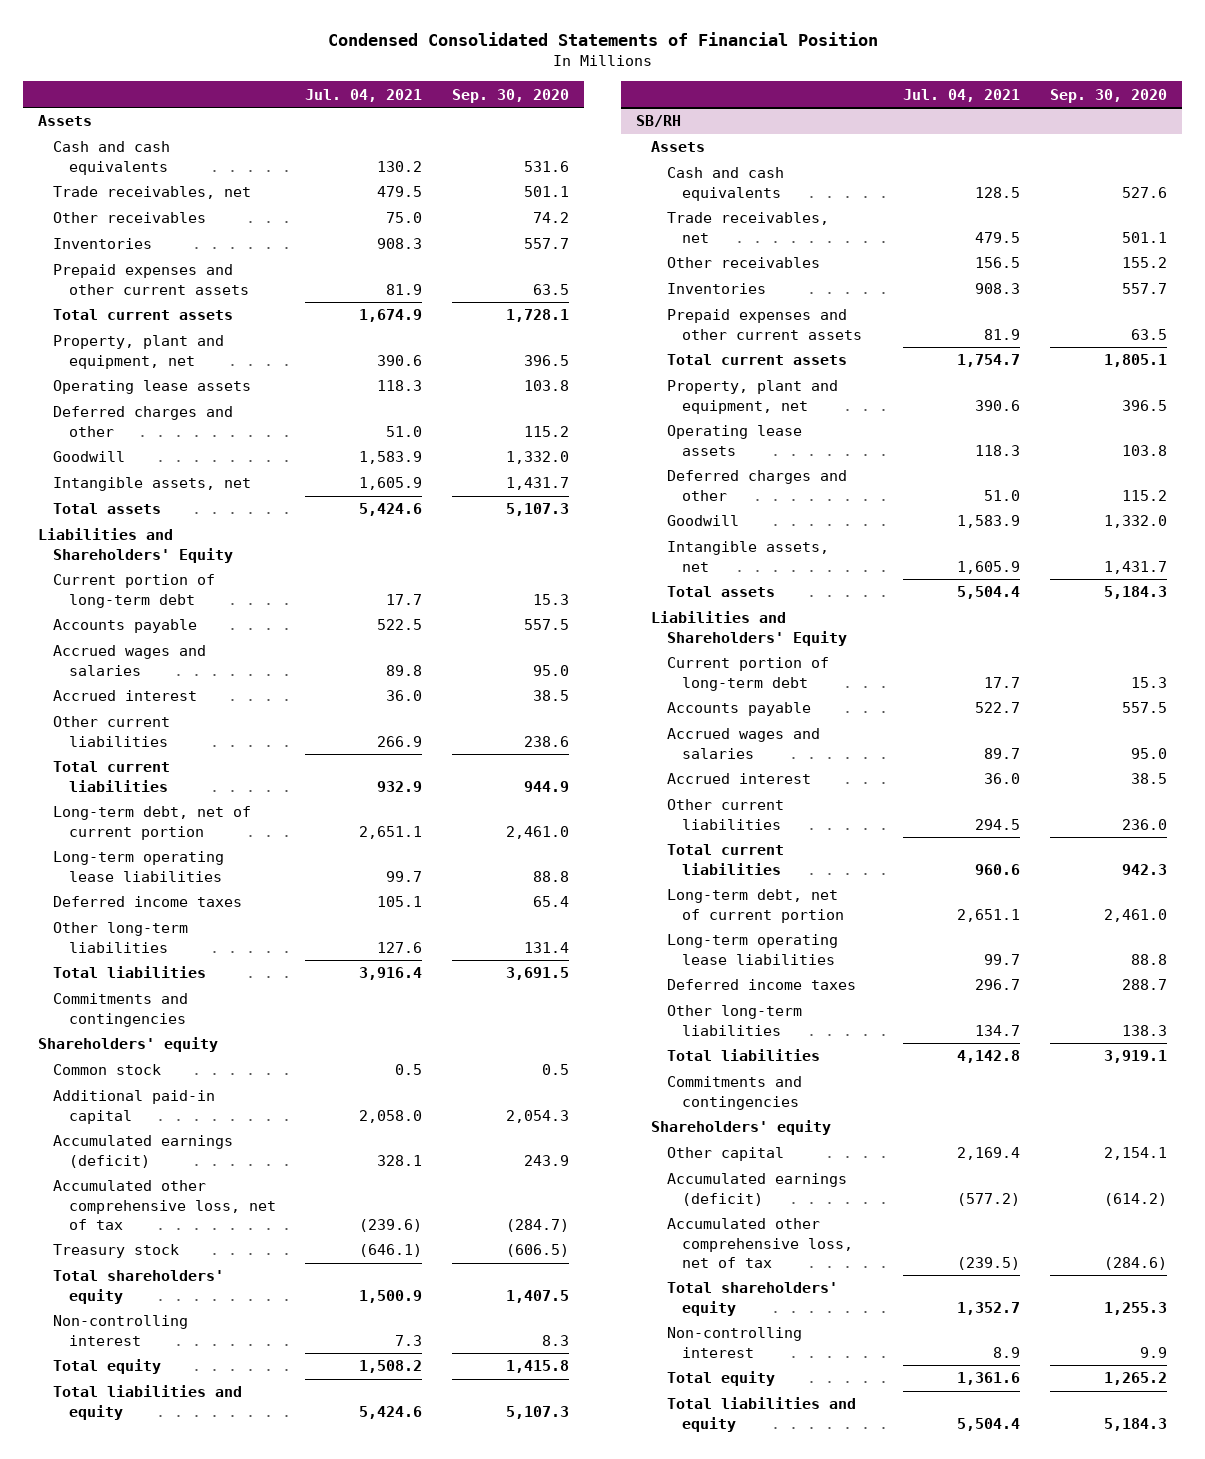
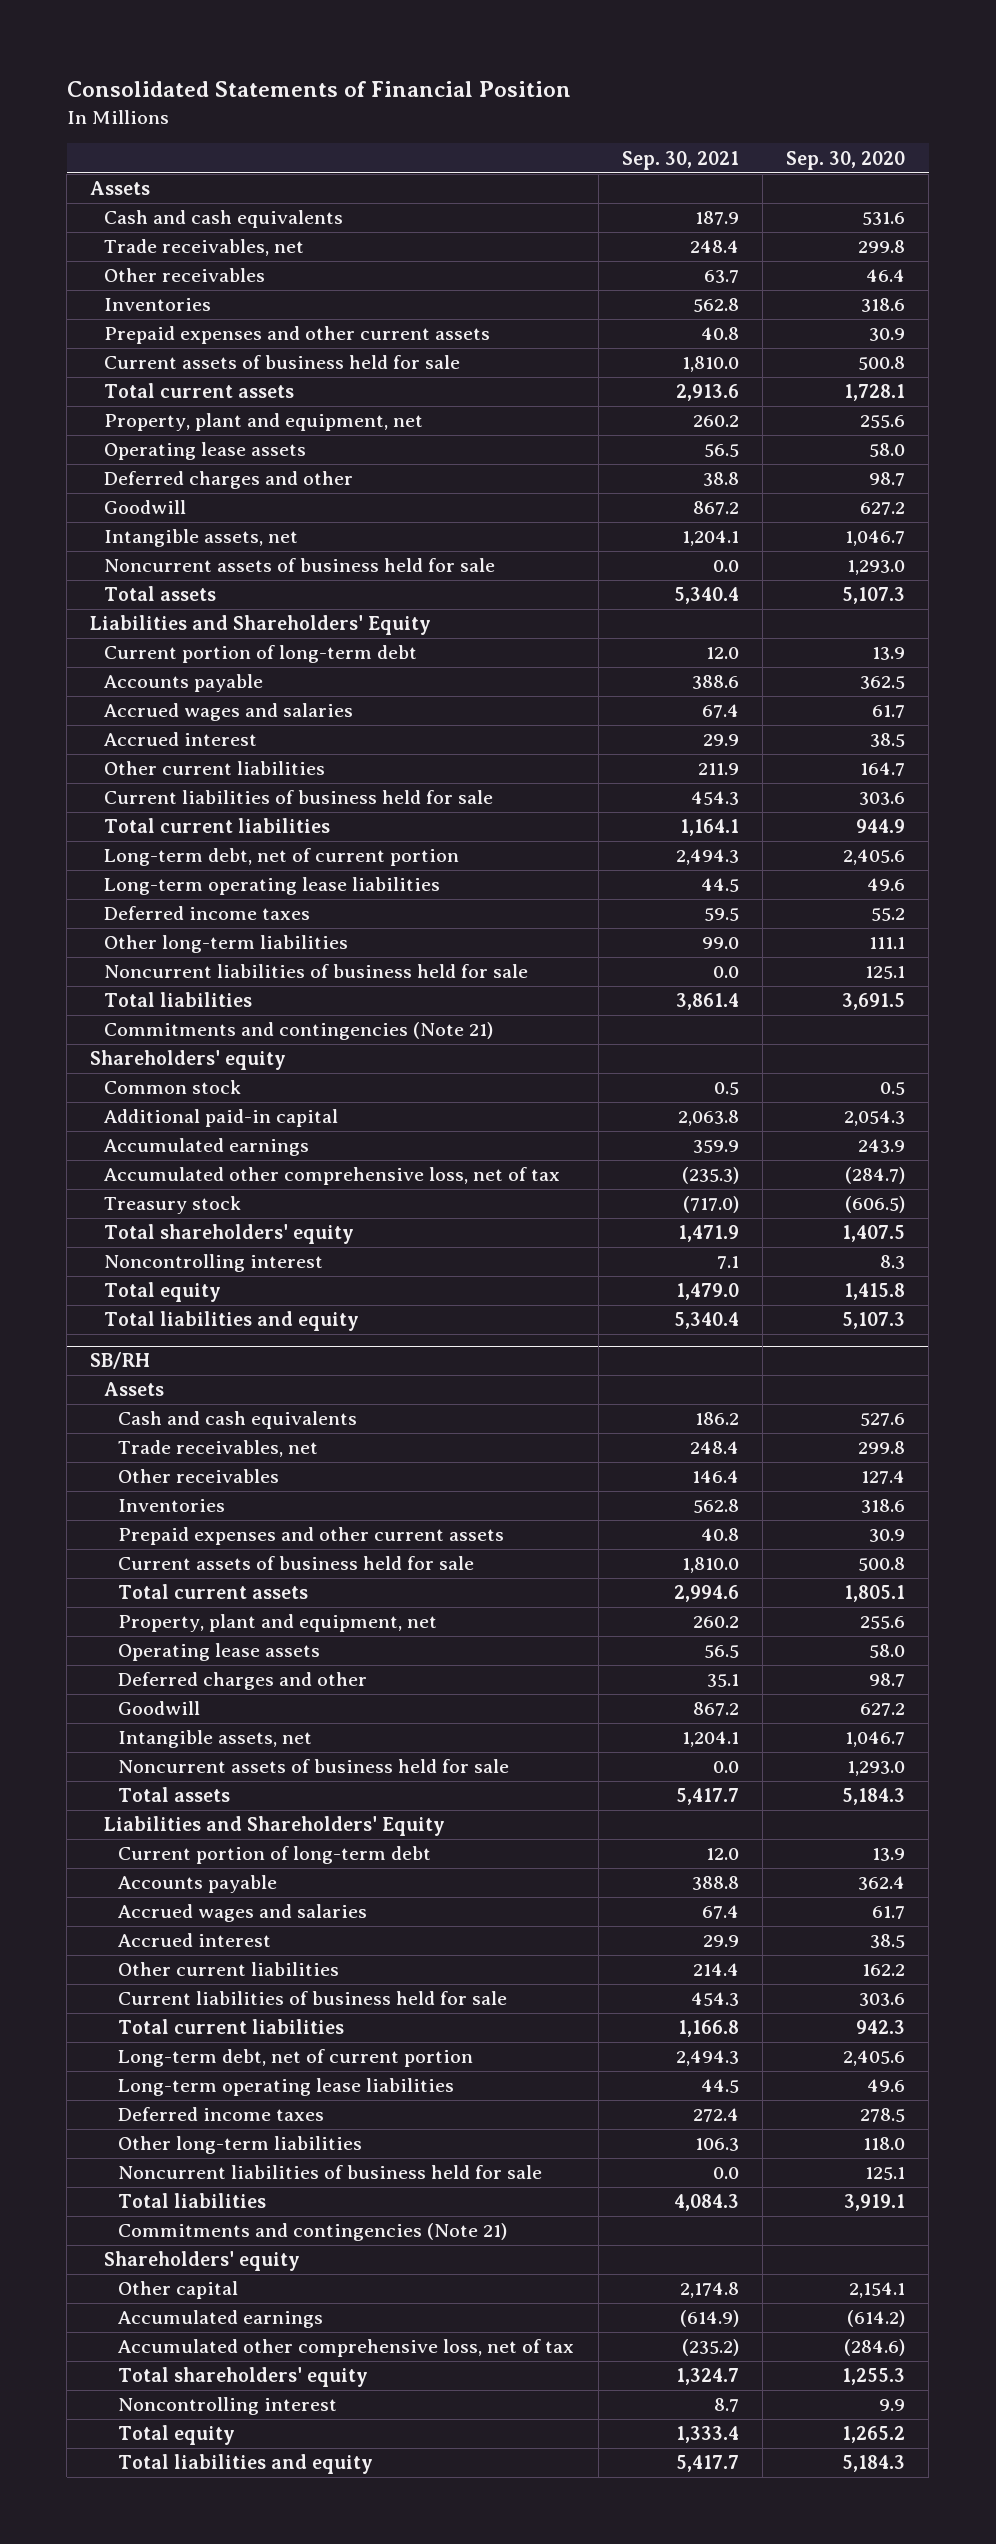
[327,32,878,47] Condensed Consolidated Statements of Financial Position -> [66,81,571,98] Consolidated Statements of Financial Position
[305,88,423,102] Jul. 04, 2021 -> none
none -> [621,150,739,170] Sep. 30, 2021
[524,186,570,198] 501.1 -> [858,240,906,254] 299.8
[533,212,570,224] 74.2 -> [866,269,906,283] 46.4
[524,238,570,250] 557.7 -> [861,298,906,313] 318.6
[533,283,570,295] 63.5 -> [869,328,906,342] 30.9
none -> [104,355,461,370] Current assets of business held for sale
[524,354,570,366] 396.5 -> [860,415,906,429] 255.6
[524,380,570,392] 103.8 -> [869,443,906,458] 58.0
[524,425,570,437] 115.2 -> [869,472,906,487] 98.7
[506,451,570,465] 1,332.0 -> [860,502,906,516] 627.2
[506,477,570,491] 1,431.7 -> [845,530,906,547] 1,046.7
none -> [104,558,496,573] Noncurrent assets of business held for sale
[533,593,570,605] 15.3 -> [872,647,906,661] 13.9
[524,619,570,631] 557.5 -> [860,676,906,690] 362.5
[533,664,570,676] 95.0 -> [872,705,906,719] 61.7
[524,735,570,747] 238.6 -> [860,762,906,777] 164.7
none -> [104,790,494,805] Current liabilities of business held for sale
[506,825,570,839] 2,461.0 -> [843,849,906,866] 2,405.6
[533,870,570,882] 88.8 -> [867,878,906,892] 49.6
[533,896,570,908] 65.4 -> [871,908,906,922] 55.2
[524,941,570,953] 131.4 -> [869,937,906,950] 111.1
none -> [104,964,529,979] Noncurrent liabilities of business held for sale
[53,993,189,1027] Commitments and contingencies -> [104,1022,494,1041] Commitments and contingencies (Note 21)
[53,1135,234,1168] Accumulated earnings (deficit) -> [104,1138,310,1157] Accumulated earnings
[53,1315,189,1346] Non-controlling interest -> [104,1254,324,1273] Noncontrolling interest
[1122,231,1168,243] 501.1 -> [858,1441,906,1455] 299.8
[1122,257,1168,269] 155.2 -> [861,1470,906,1485] 127.4
[1122,283,1168,295] 557.7 -> [861,1499,906,1514] 318.6
[1131,328,1168,340] 63.5 -> [869,1529,906,1543] 30.9
none -> [118,1556,475,1571] Current assets of business held for sale
[1122,399,1168,411] 396.5 -> [860,1616,906,1630] 255.6
[1122,444,1168,456] 103.8 -> [869,1644,906,1659] 58.0
[1122,489,1168,501] 115.2 -> [869,1673,906,1688] 98.7
[1104,515,1168,529] 1,332.0 -> [860,1703,906,1717] 627.2
[1104,560,1168,574] 1,431.7 -> [845,1731,906,1748] 1,046.7
none -> [118,1759,510,1774] Noncurrent assets of business held for sale
[1131,676,1168,688] 15.3 -> [872,1848,906,1862] 13.9
[1122,702,1168,714] 557.5 -> [858,1876,906,1891] 362.4
[1131,747,1168,759] 95.0 -> [872,1906,906,1920] 61.7
[1122,818,1168,830] 236.0 -> [862,1964,906,1977] 162.2
none -> [118,1991,508,2006] Current liabilities of business held for sale
[1104,908,1168,922] 2,461.0 -> [843,2050,906,2067] 2,405.6
[1131,953,1168,965] 88.8 -> [867,2079,906,2093] 49.6
[1122,979,1168,991] 288.7 -> [860,2108,906,2123] 278.5
[1122,1024,1168,1036] 138.3 -> [863,2137,906,2151] 118.0
none -> [118,2165,543,2180] Noncurrent liabilities of business held for sale
[666,1076,802,1110] Commitments and contingencies -> [118,2223,508,2242] Commitments and contingencies (Note 21)
[666,1173,847,1206] Accumulated earnings (deficit) -> [118,2310,324,2329] Accumulated earnings
[666,1327,802,1358] Non-controlling interest -> [118,2397,338,2416] Noncontrolling interest

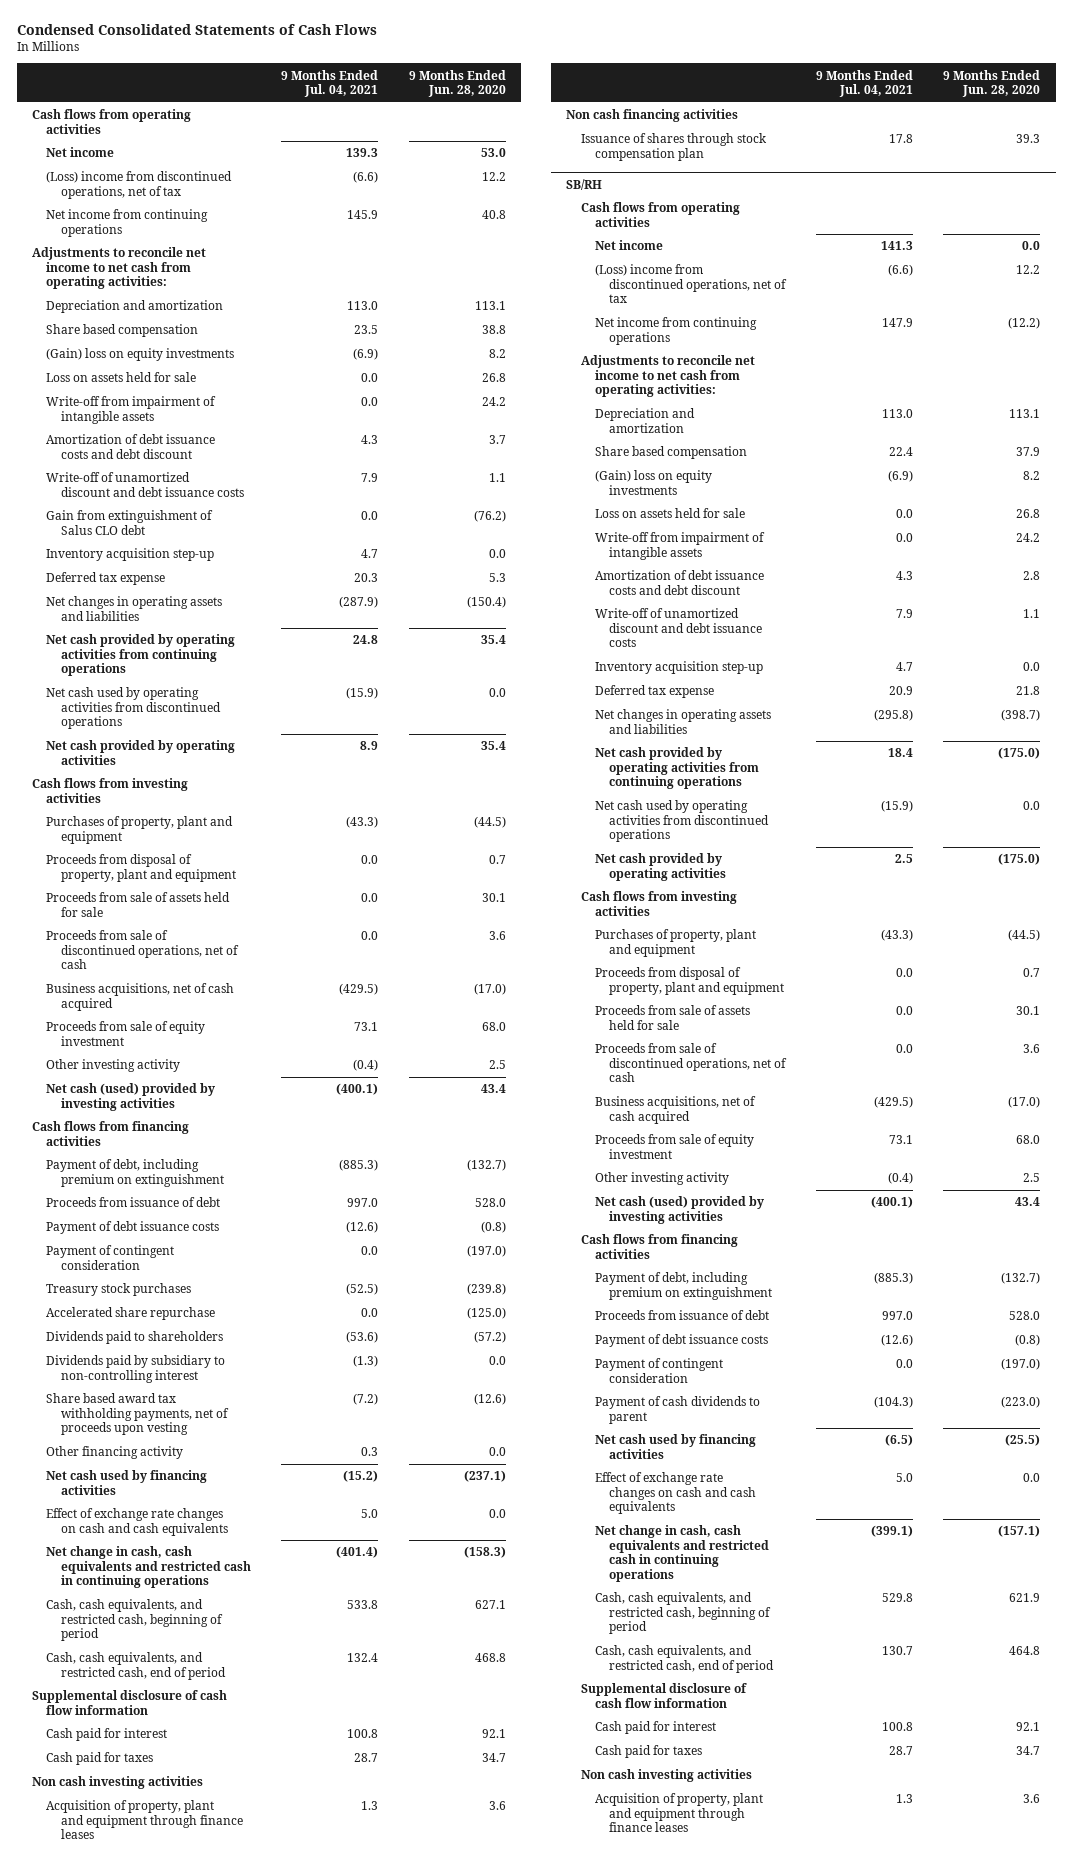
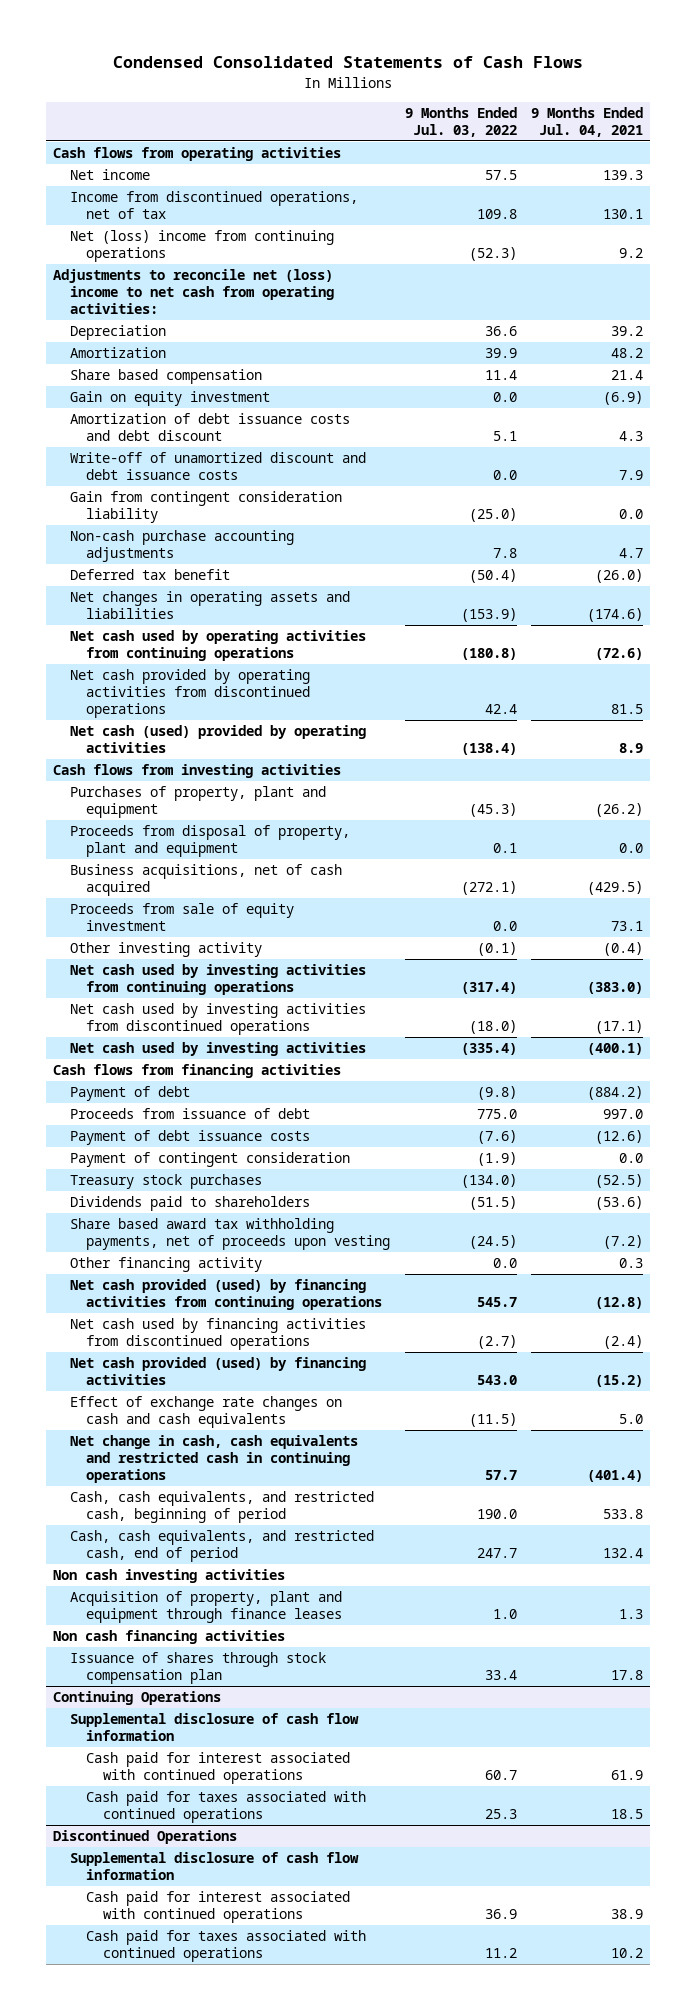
[408,69,506,98] 9 Months Ended Jun. 28, 2020 -> none
none -> [404,107,517,137] 9 Months Ended Jul. 03, 2022
[46,300,224,314] Depreciation and amortization -> none
[46,372,197,383] Loss on assets held for sale -> none
[46,396,217,424] Write-off from impairment of intangible assets -> none
[46,171,233,199] (Loss) income from discontinued operations, net of tax -> [69,191,358,220] Income from discontinued operations, net of tax
[353,171,379,184] (6.6) -> [603,209,644,220] 130.1
[46,209,209,237] Net income from continuing operations -> [69,230,334,263] Net (loss) income from continuing operations
[347,210,379,220] 145.9 -> [619,248,644,259] 9.2
[31,247,206,290] Adjustments to reconcile net income to net cash from operating activities: -> [53,269,334,314] Adjustments to reconcile net (loss) income to net cash from operating activities:
none -> [69,325,166,341] Depreciation
none -> [69,347,166,359] Amortization
[354,325,379,335] 23.5 -> [611,370,644,381] 21.4
[46,348,235,362] (Gain) loss on equity investments -> [69,391,270,407] Gain on equity investment
[46,510,214,535] Gain from extinguishment of Salus CLO debt -> none
[46,548,215,562] Inventory acquisition step-up -> none
none -> [69,491,342,524] Gain from contingent consideration liability
none -> [69,530,294,563] Non-cash purchase accounting adjustments
[46,572,166,586] Deferred tax expense -> [69,569,230,581] Deferred tax benefit
[354,573,379,583] 20.3 -> [595,569,644,584] (26.0)
[339,596,379,609] (287.9) -> [587,608,644,623] (174.6)
[46,634,236,677] Net cash provided by operating activities from continuing operations -> [69,630,366,662] Net cash used by operating activities from continuing operations
[353,635,379,645] 24.8 -> [595,648,644,661] (72.6)
[46,687,221,730] Net cash used by operating activities from discontinued operations -> [69,669,311,718] Net cash provided by operating activities from discontinued operations
[346,687,379,700] (15.9) -> [611,703,644,714] 81.5
[46,740,236,765] Net cash provided by operating activities -> [69,725,366,754] Net cash (used) provided by operating activities
[346,816,379,829] (43.3) -> [595,803,644,818] (26.2)
[46,892,231,917] Proceeds from sale of assets held for sale -> none
[46,930,239,970] Proceeds from sale of discontinued operations, net of cash -> none
none -> [69,964,366,996] Net cash used by investing activities from continuing operations
none -> [69,1003,366,1036] Net cash used by investing activities from discontinued operations
[46,1083,216,1111] Net cash (used) provided by investing activities -> [69,1042,366,1057] Net cash used by investing activities
[46,1159,224,1187] Payment of debt, including premium on extinguishment -> [69,1086,190,1102] Payment of debt
[339,1159,379,1172] (885.3) -> [587,1086,644,1101] (884.2)
[46,1307,216,1321] Accelerated share repurchase -> none
[46,1355,226,1383] Dividends paid by subsidiary to non-controlling interest -> none
none -> [69,1279,383,1311] Net cash provided (used) by financing activities from continuing operations
none -> [69,1318,366,1351] Net cash used by financing activities from discontinued operations
[46,1470,208,1495] Net cash used by financing activities -> [69,1357,366,1386] Net cash provided (used) by financing activities
[31,1690,227,1715] Supplemental disclosure of cash flow information -> none
[46,1728,168,1742] Cash paid for interest -> none
[46,1752,154,1766] Cash paid for taxes -> none
[566,178,603,190] SB/RH -> none
[580,202,740,227] Cash flows from operating activities -> none
[595,240,664,251] Net income -> none
[595,264,788,304] (Loss) income from discontinued operations, net of tax -> none
[595,317,758,345] Net income from continuing operations -> none
[580,355,755,398] Adjustments to reconcile net income to net cash from operating activities: -> none
[595,408,696,433] Depreciation and amortization -> none
[595,446,748,460] Share based compensation -> none
[595,470,713,495] (Gain) loss on equity investments -> none
[595,508,746,519] Loss on assets held for sale -> none
[595,532,766,560] Write-off from impairment of intangible assets -> none
[595,570,765,595] Amortization of debt issuance costs and debt discount -> none
[595,608,763,648] Write-off of unamortized discount and debt issuance costs -> none
[595,661,764,675] Inventory acquisition step-up -> none
[595,685,715,699] Deferred tax expense -> none
[595,709,772,734] Net changes in operating assets and liabilities -> none
[595,747,760,790] Net cash provided by operating activities from continuing operations -> none
[595,800,770,843] Net cash used by operating activities from discontinued operations -> none
[595,853,727,881] Net cash provided by operating activities -> none
[580,891,737,916] Cash flows from investing activities -> none
[595,929,757,957] Purchases of property, plant and equipment -> none
[595,967,785,995] Proceeds from disposal of property, plant and equipment -> none
[595,1005,751,1030] Proceeds from sale of assets held for sale -> none
[595,1043,788,1083] Proceeds from sale of discontinued operations, net of cash -> none
[595,1096,757,1124] Business acquisitions, net of cash acquired -> none
[595,1134,755,1159] Proceeds from sale of equity investment -> none
[595,1172,730,1186] Other investing activity -> none
[595,1196,765,1224] Net cash (used) provided by investing activities -> none
[580,1234,738,1259] Cash flows from financing activities -> none
[595,1272,773,1300] Payment of debt, including premium on extinguishment -> none
[595,1310,770,1321] Proceeds from issuance of debt -> none
[595,1334,769,1348] Payment of debt issuance costs -> none
[595,1358,724,1383] Payment of contingent consideration -> none
[595,1396,761,1424] Payment of cash dividends to parent -> none
[595,1434,757,1459] Net cash used by financing activities -> none
[595,1472,757,1515] Effect of exchange rate changes on cash and cash equivalents -> none
[595,1525,770,1582] Net change in cash, cash equivalents and restricted cash in continuing operations -> none
[595,1592,772,1635] Cash, cash equivalents, and restricted cash, beginning of period -> none
[595,1645,775,1673] Cash, cash equivalents, and restricted cash, end of period -> none
none -> [53,1691,222,1706] Continuing Operations
[580,1769,752,1783] Non cash investing activities -> none
[595,1793,764,1833] Acquisition of property, plant and equipment through finance leases -> none
[595,1721,717,1735] Cash paid for interest -> [86,1752,351,1785] Cash paid for interest associated with continued operations
[881,1722,913,1732] 100.8 -> [611,1770,644,1781] 61.9
[595,1745,703,1759] Cash paid for taxes -> [86,1791,367,1824] Cash paid for taxes associated with continued operations
[888,1746,913,1756] 28.7 -> [611,1809,644,1820] 18.5
none -> [53,1830,238,1845] Discontinued Operations
none -> [69,1852,359,1881] Supplemental disclosure of cash flow information
none -> [86,1891,351,1924] Cash paid for interest associated with continued operations
none -> [86,1930,367,1963] Cash paid for taxes associated with continued operations

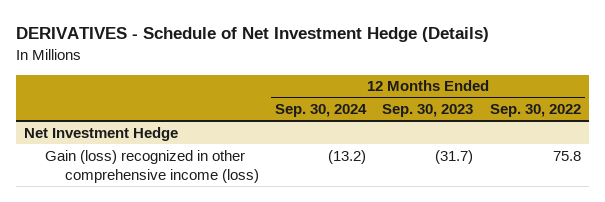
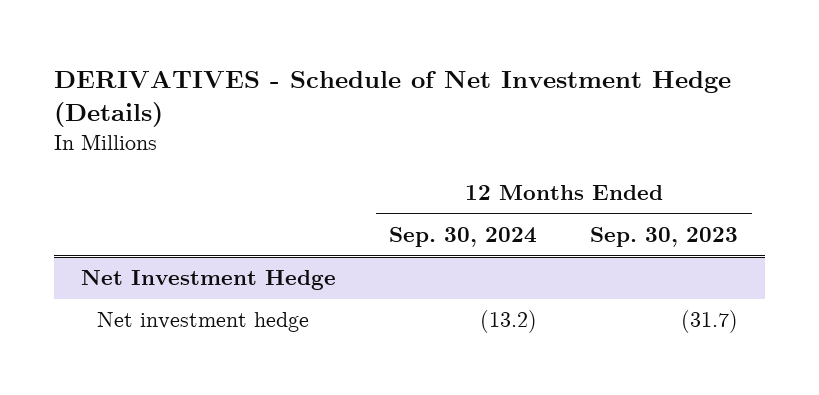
[489,104,581,118] Sep. 30, 2022 -> none
[44,149,260,183] Gain (loss) recognized in other comprehensive income (loss) -> [96,312,309,333] Net investment hedge

